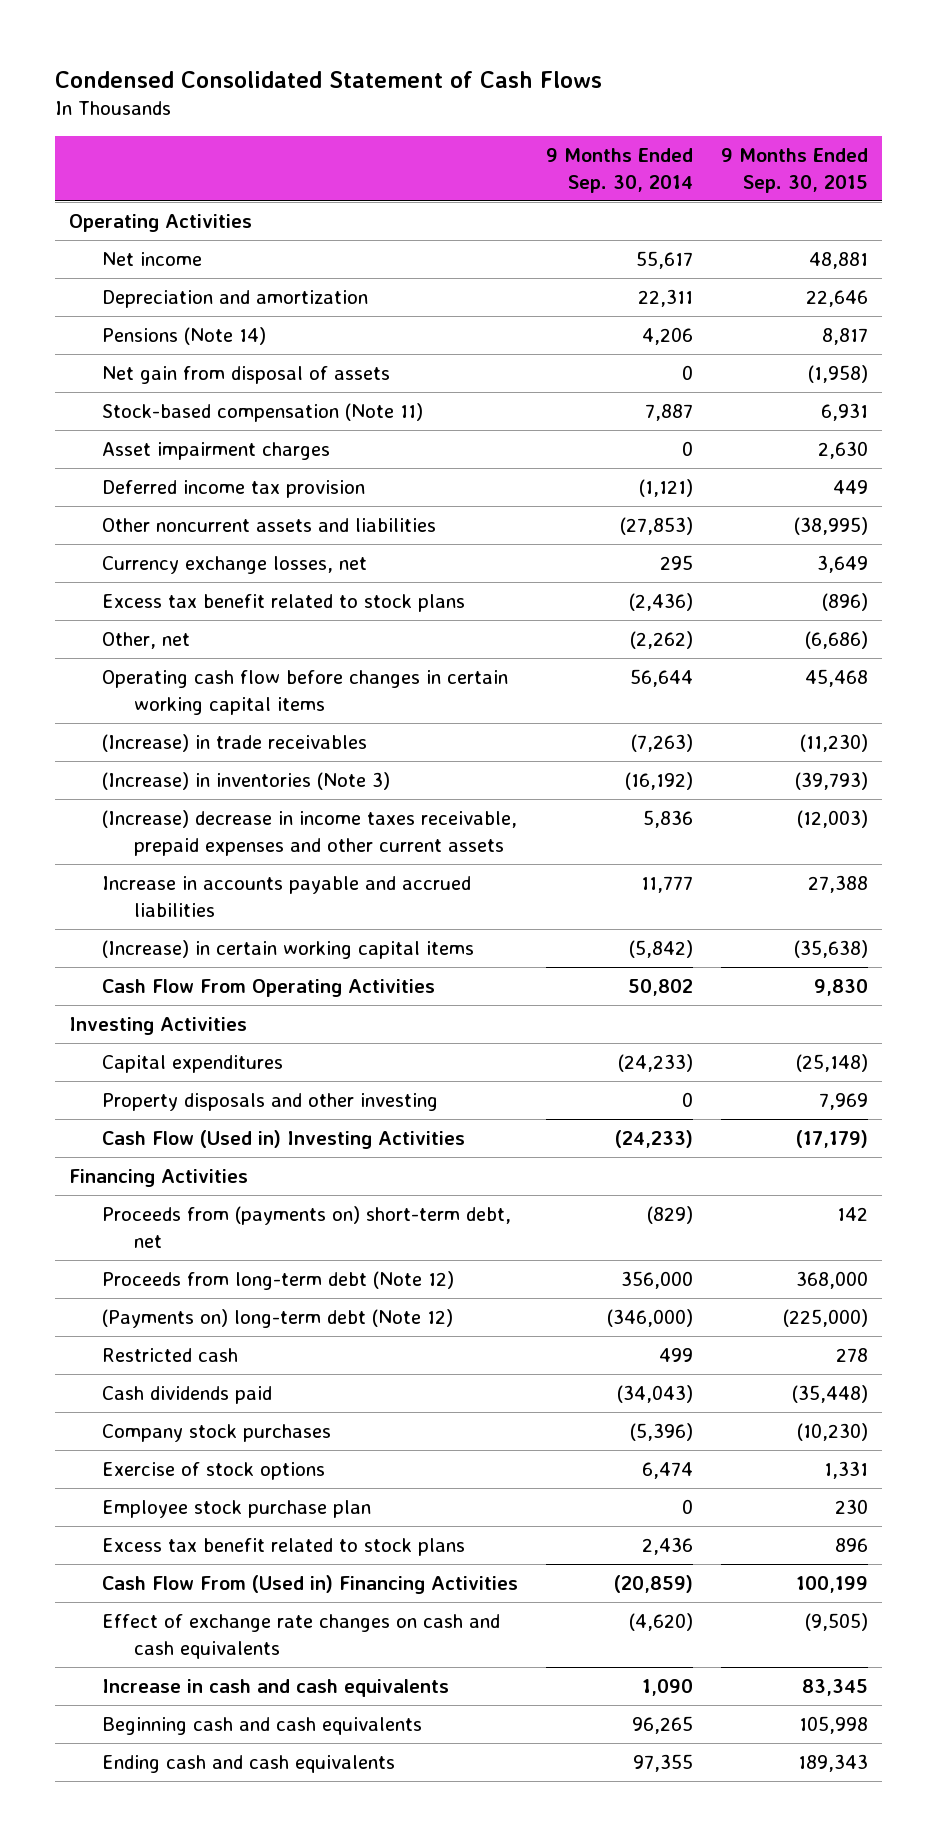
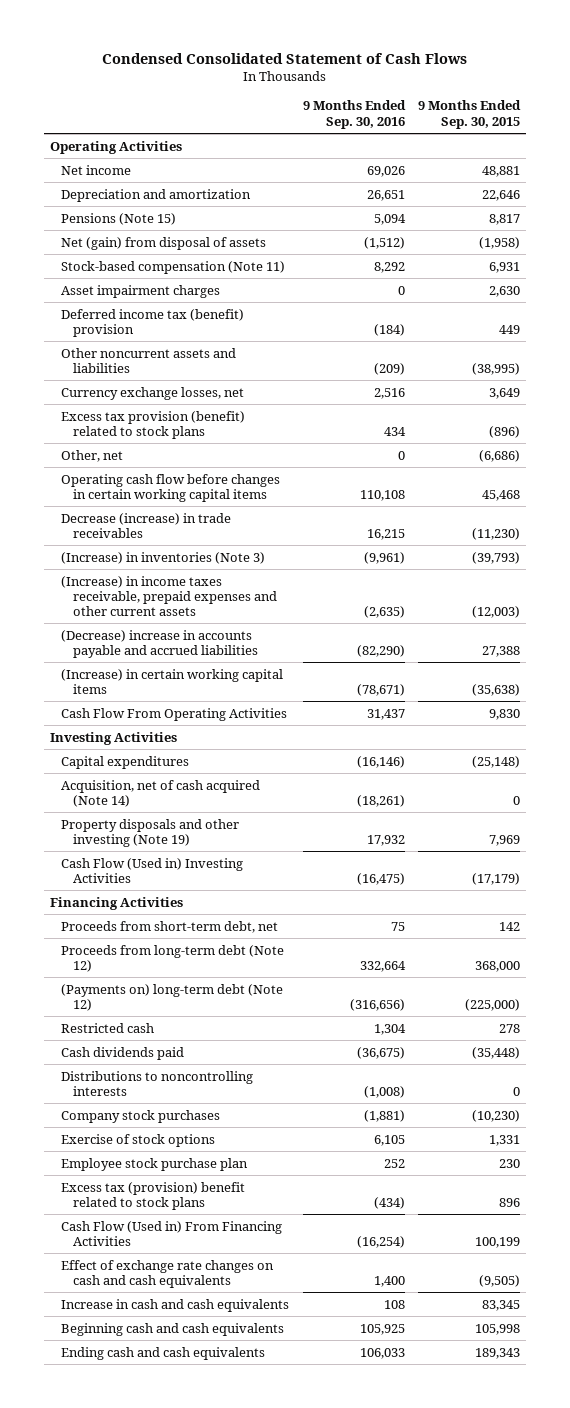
[545,148,693,194] 9 Months Ended Sep. 30, 2014 -> none
none -> [302,100,406,129] 9 Months Ended Sep. 30, 2016
[101,327,266,346] Pensions (Note 14) -> [61,212,177,225] Pensions (Note 15)
[101,366,390,385] Net gain from disposal of assets -> [61,236,267,250] Net (gain) from disposal of assets
[101,480,365,499] Deferred income tax provision -> [61,308,245,337] Deferred income tax (benefit) provision
[101,594,465,613] Excess tax benefit related to stock plans -> [61,410,246,439] Excess tax provision (benefit) related to stock plans
[101,734,367,753] (Increase) in trade receivables -> [61,512,232,538] Decrease (increase) in trade receivables
[101,810,517,856] (Increase) decrease in income taxes receivable, prepaid expenses and other current assets -> [61,575,277,616] (Increase) in income taxes receivable, prepaid expenses and other current assets
[101,876,471,917] Increase in accounts payable and accrued liabilities -> [61,629,258,658] (Decrease) increase in accounts payable and accrued liabilities
none -> [61,779,261,807] Acquisition, net of cash acquired (Note 14)
[101,1093,438,1112] Property disposals and other investing -> [61,818,240,847] Property disposals and other investing (Note 19)
[101,1206,511,1248] Proceeds from (payments on) short-term debt, net -> [61,920,279,933] Proceeds from short-term debt, net
none -> [61,1070,254,1096] Distributions to noncontrolling interests
[101,1538,465,1557] Excess tax benefit related to stock plans -> [61,1181,246,1210] Excess tax (provision) benefit related to stock plans
[101,1575,518,1595] Cash Flow From (Used in) Financing Activities -> [61,1220,283,1246] Cash Flow (Used in) From Financing Activities

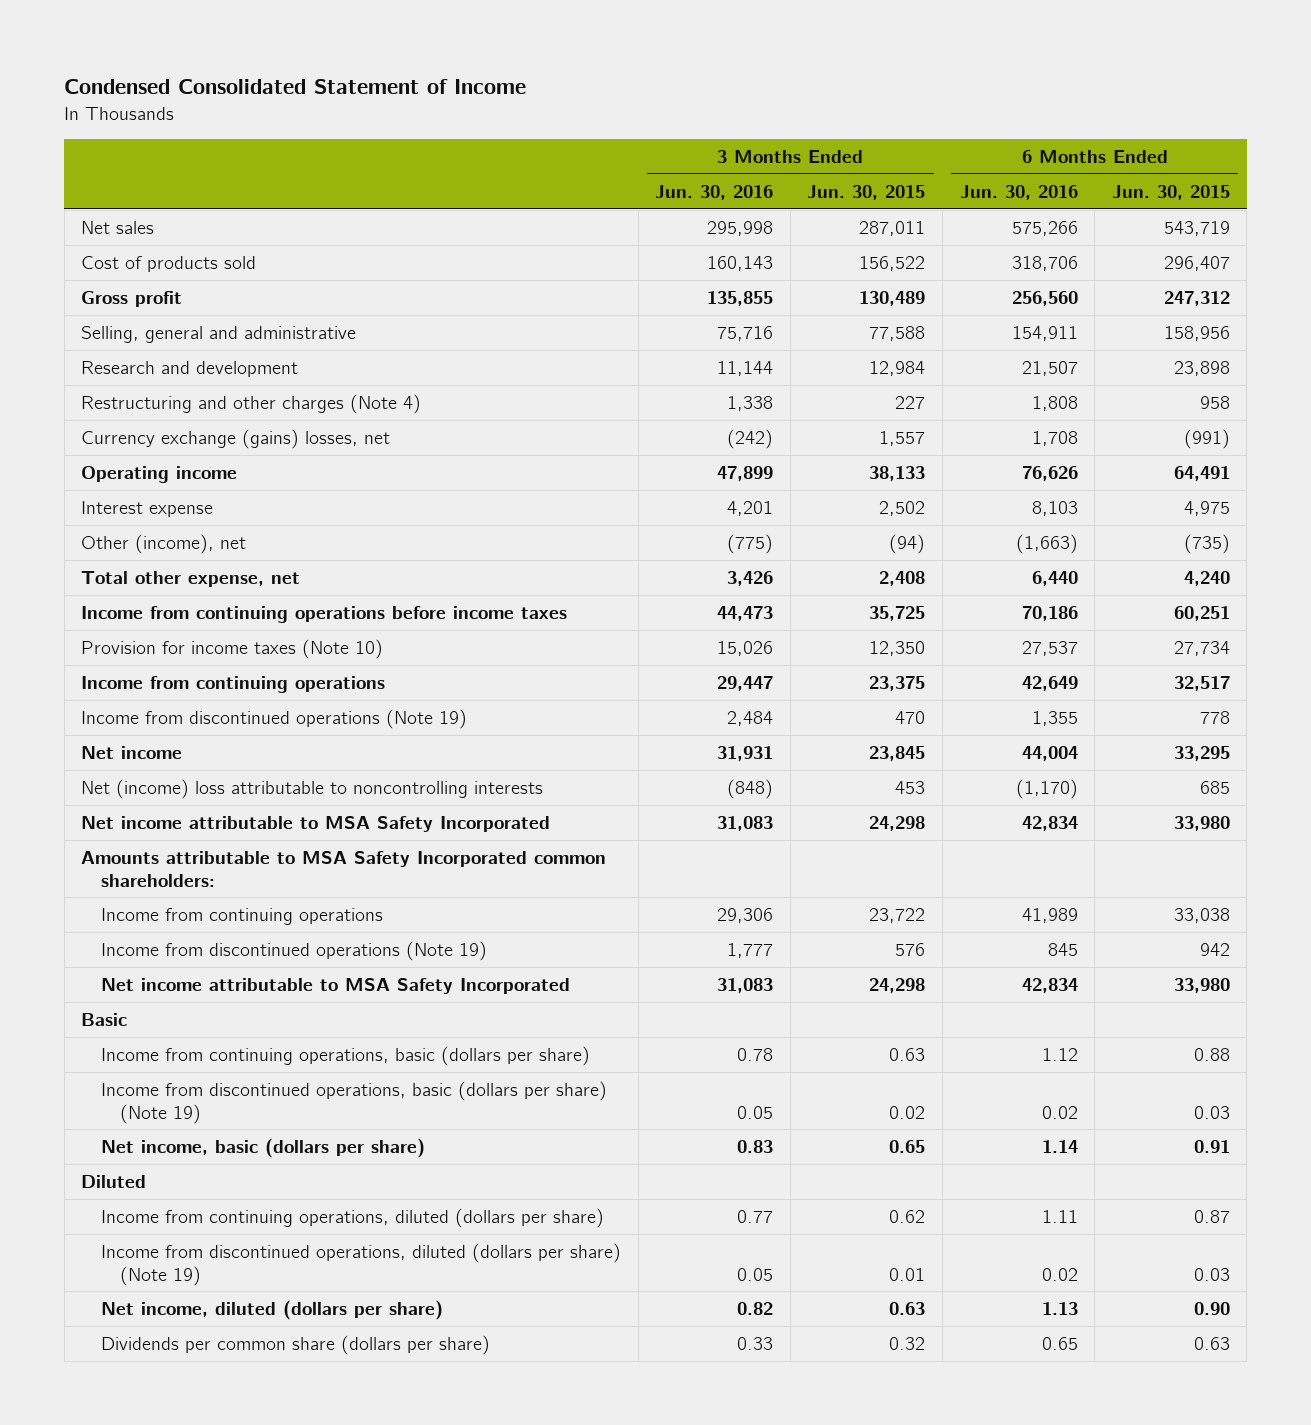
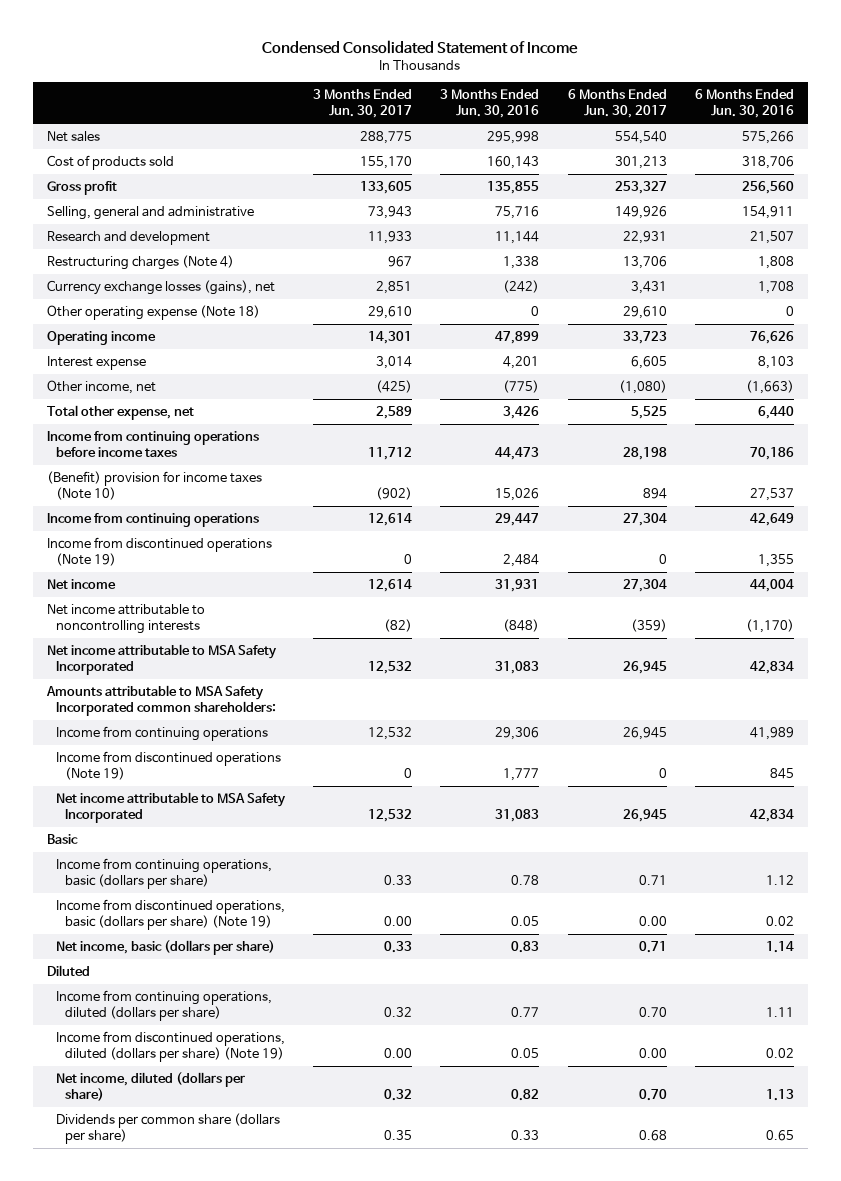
[807,185,926,201] Jun. 30, 2015 -> none
[1111,185,1230,201] Jun. 30, 2015 -> none
none -> [313,89,413,119] 3 Months Ended Jun. 30, 2017
none -> [567,89,667,119] 6 Months Ended Jun. 30, 2017
[81,394,422,415] Restructuring and other charges (Note 4) -> [46,255,234,271] Restructuring charges (Note 4)
[81,429,391,450] Currency exchange (gains) losses, net -> [46,280,275,296] Currency exchange losses (gains), net
none -> [46,305,260,321] Other operating expense (Note 18)
[81,534,247,555] Other (income), net -> [46,380,156,395] Other income, net
[81,639,384,660] Provision for income taxes (Note 10) -> [46,471,262,500] (Benefit) provision for income taxes (Note 10)
[81,779,544,800] Net (income) loss attributable to noncontrolling interests -> [46,604,205,634] Net income attributable to noncontrolling interests

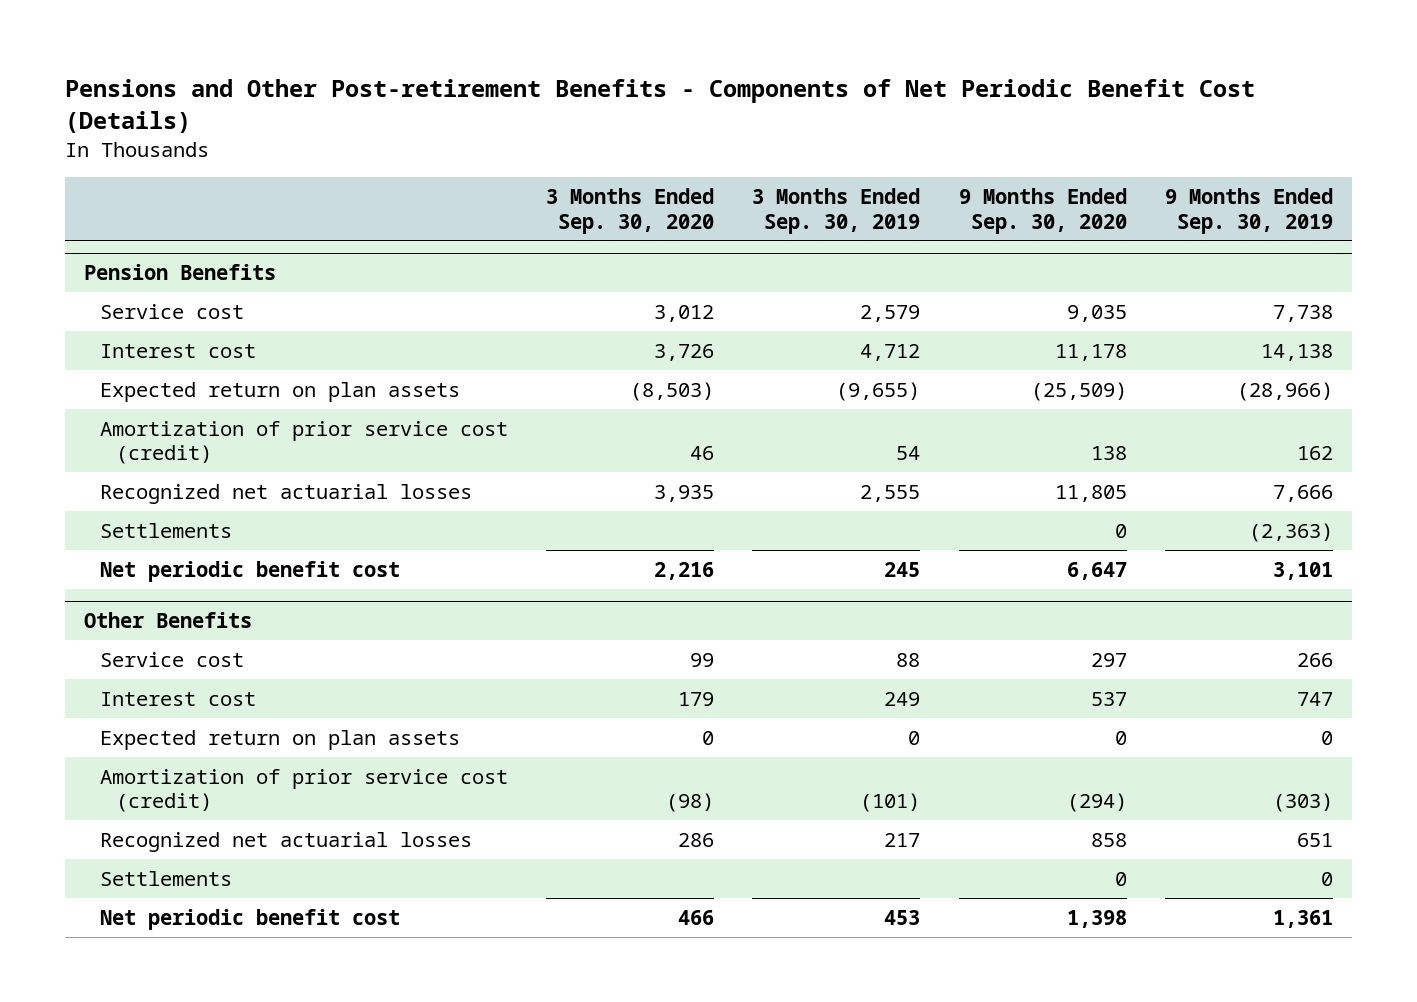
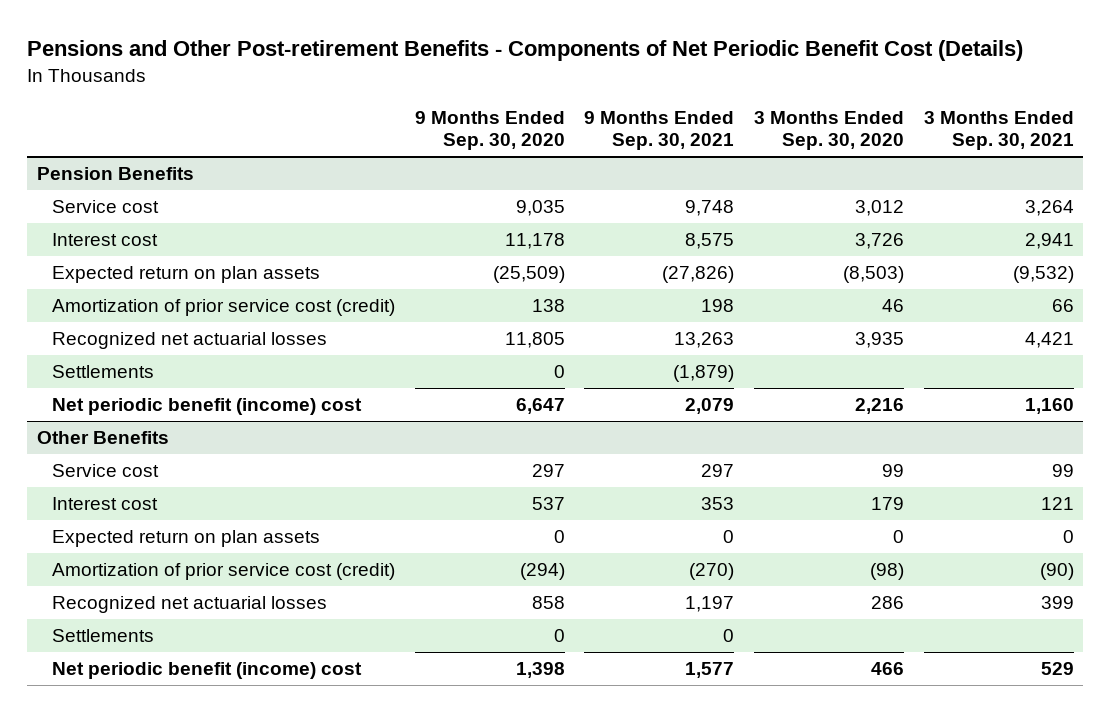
[752,188,921,234] 3 Months Ended Sep. 30, 2019 -> none
[1164,188,1333,234] 9 Months Ended Sep. 30, 2019 -> none
none -> [584,110,735,151] 9 Months Ended Sep. 30, 2021
none -> [923,110,1074,151] 3 Months Ended Sep. 30, 2021
[99,560,400,582] Net periodic benefit cost -> [52,398,363,416] Net periodic benefit (income) cost
[99,908,400,930] Net periodic benefit cost -> [52,662,363,680] Net periodic benefit (income) cost

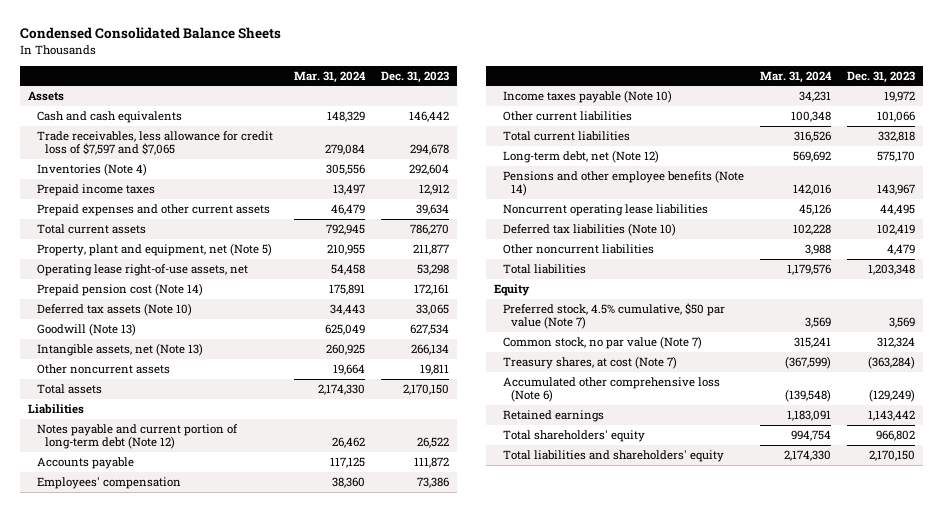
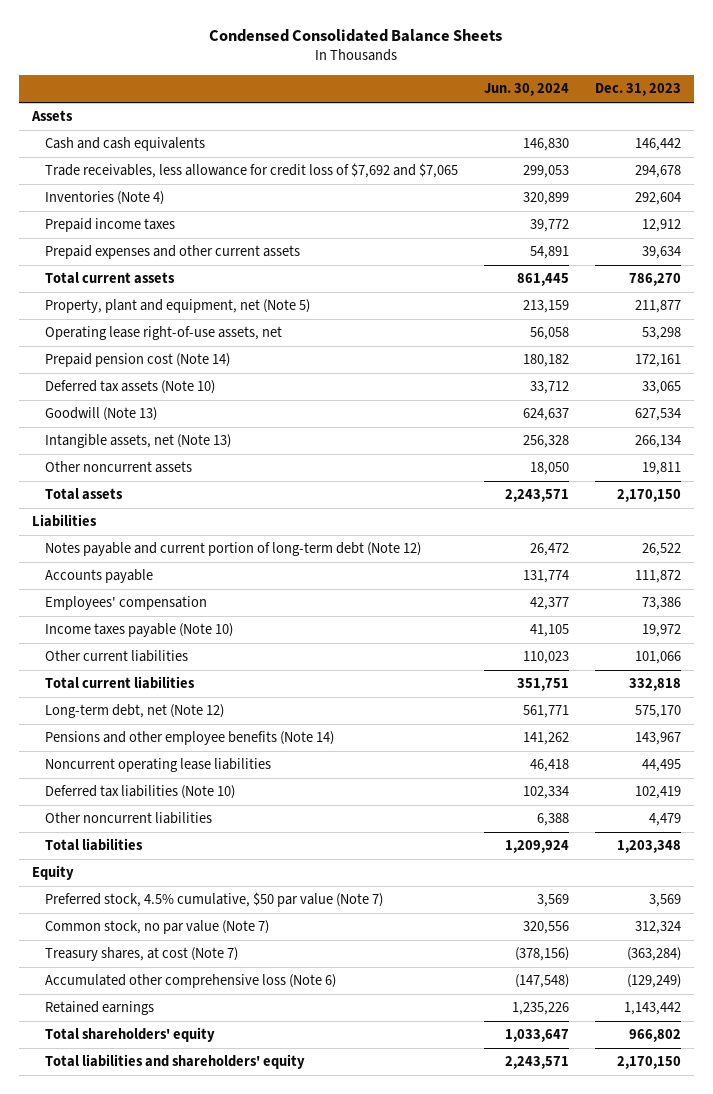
[293,70,366,83] Mar. 31, 2024 -> none
none -> [483,83,569,97] Jun. 30, 2024
[36,130,273,156] Trade receivables, less allowance for credit loss of $7,597 and $7,065 -> [44,163,458,179] Trade receivables, less allowance for credit loss of $7,692 and $7,065

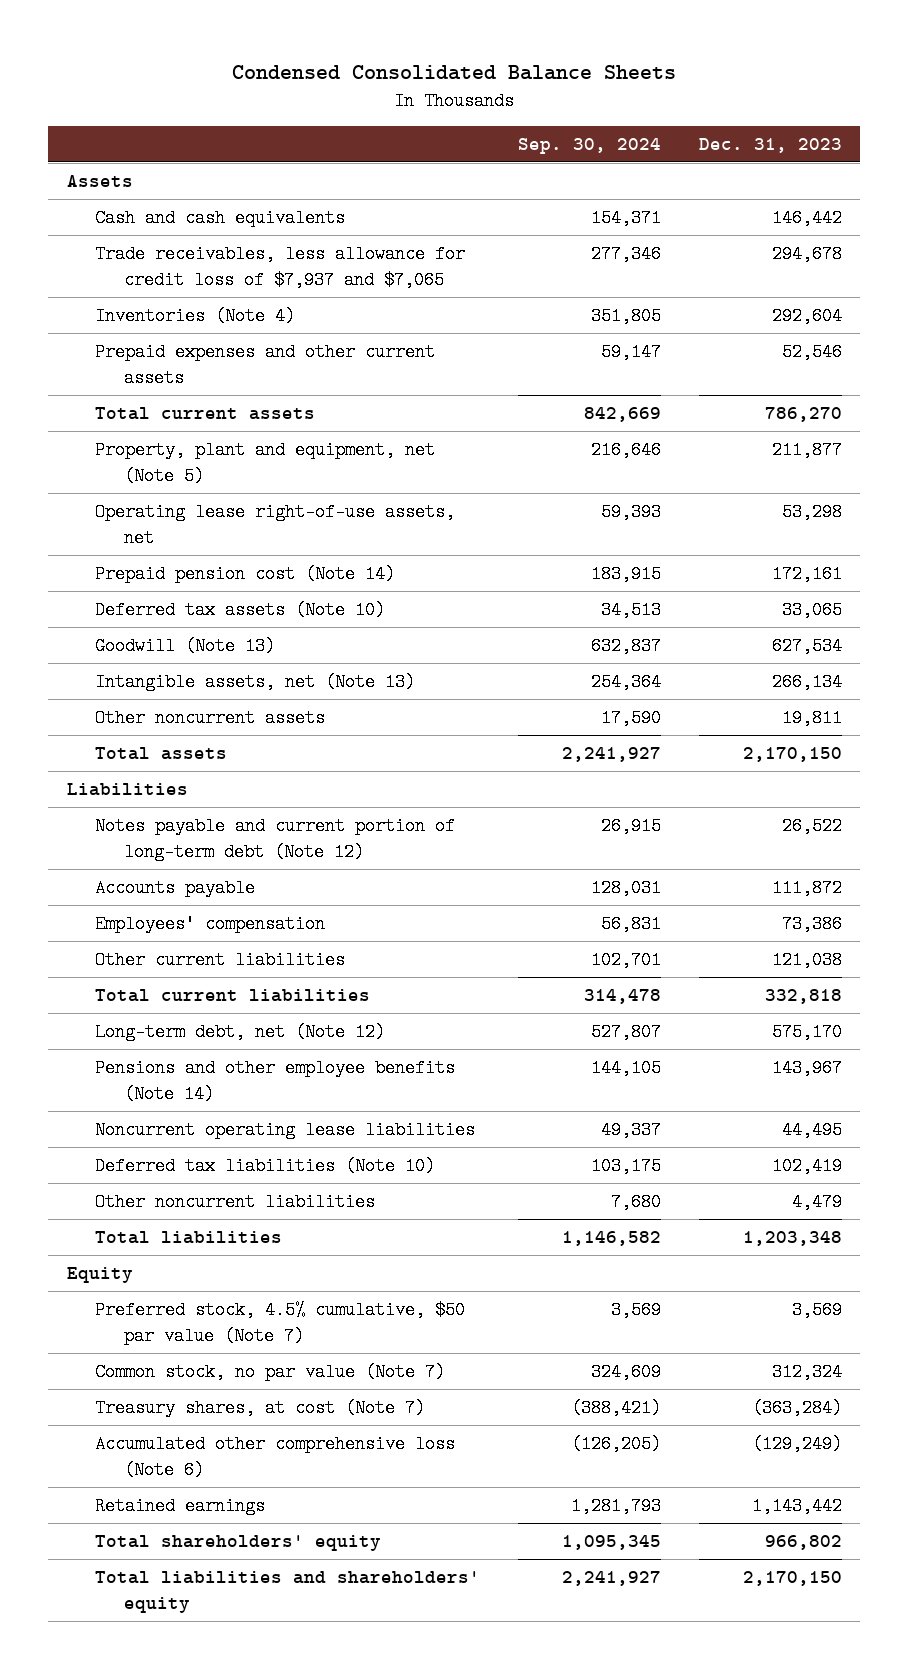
[483,83,569,97] Jun. 30, 2024 -> none
none -> [517,138,661,155] Sep. 30, 2024
[44,163,458,179] Trade receivables, less allowance for credit loss of $7,692 and $7,065 -> [95,244,466,289] Trade receivables, less allowance for credit loss of $7,937 and $7,065
[44,218,175,233] Prepaid income taxes -> none
[641,246,681,260] 39,634 -> [781,342,842,361] 52,546
[44,623,233,638] Income taxes payable (Note 10) -> none
[634,651,681,665] 101,066 -> [771,950,842,969] 121,038

